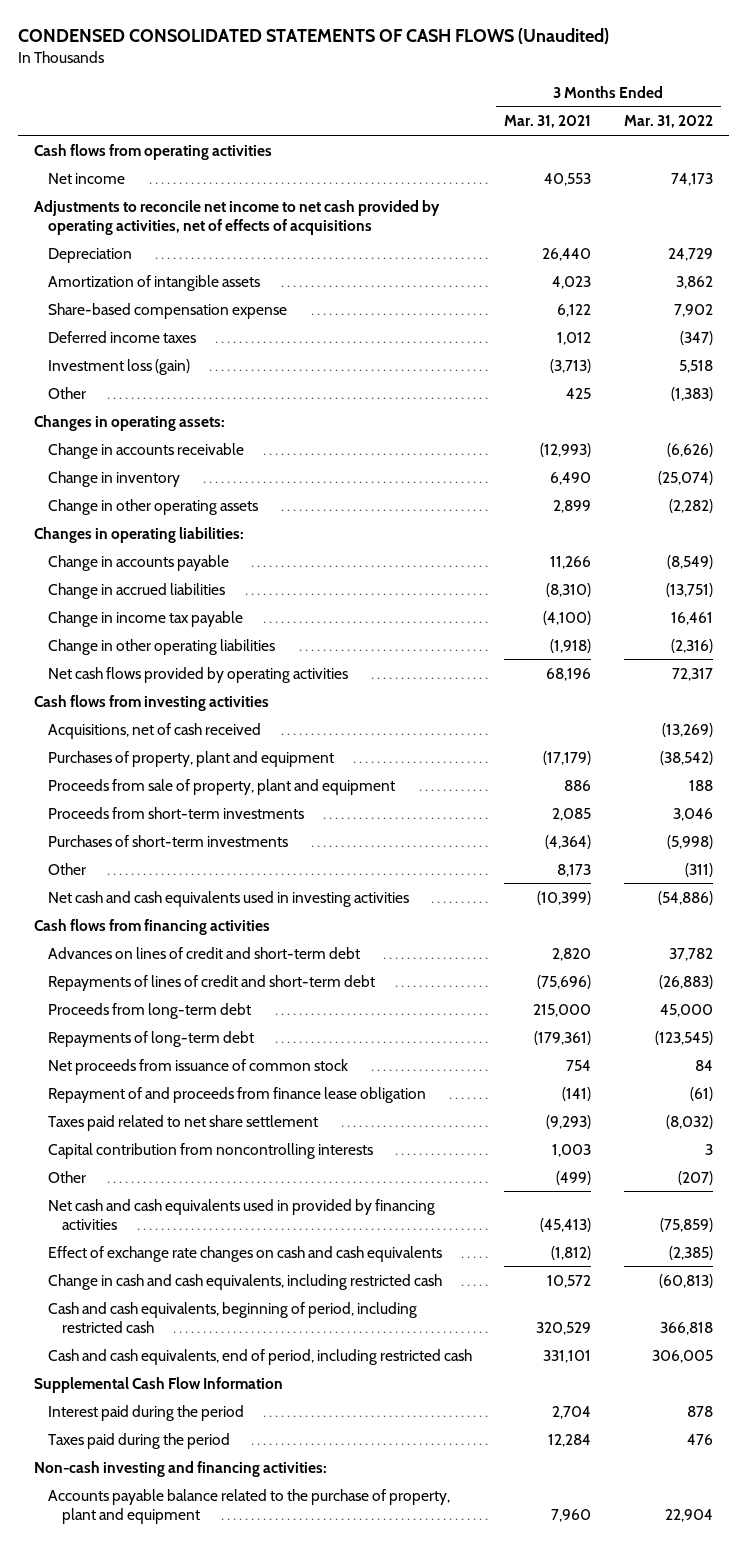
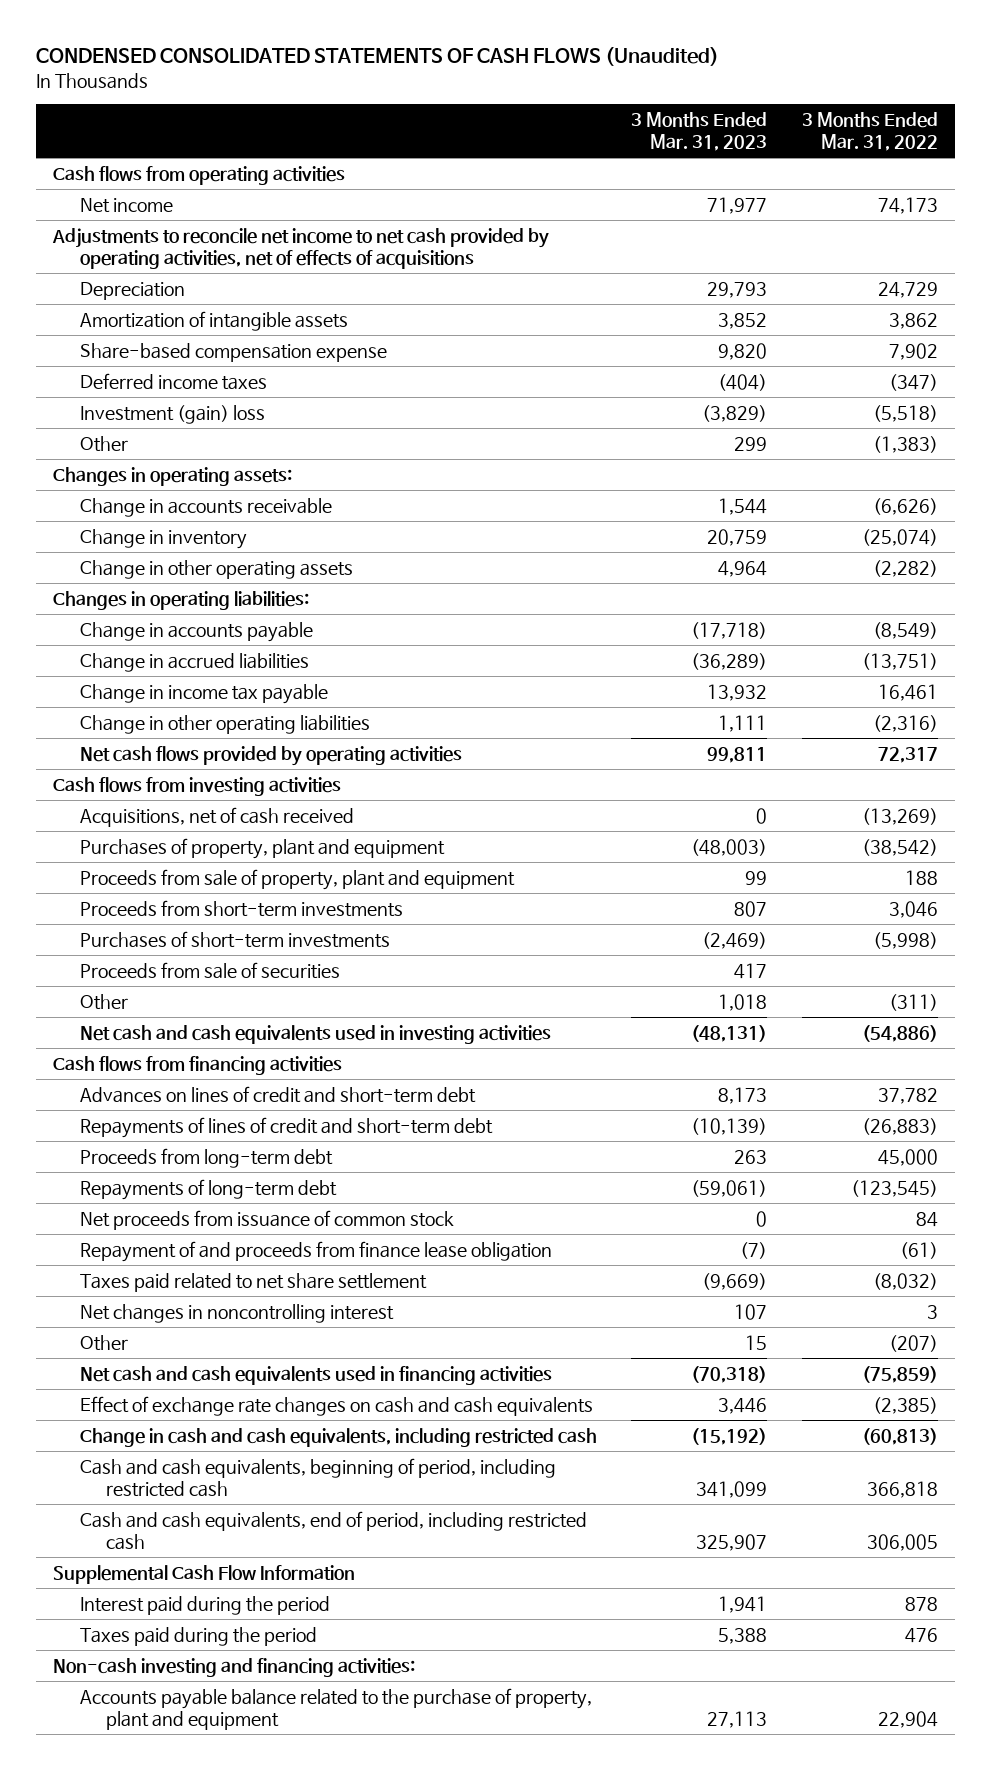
[504,115,592,129] Mar. 31, 2021 -> none
none -> [631,112,768,151] 3 Months Ended Mar. 31, 2023
[47,358,190,375] Investment loss (gain) -> [79,404,265,424] Investment (gain) loss
[678,359,713,373] 5,518 -> [872,404,938,422] (5,518)
none -> [79,961,340,979] Proceeds from sale of securities
[47,1142,373,1159] Capital contribution from noncontrolling interests -> [79,1303,394,1323] Net changes in noncontrolling interest
[47,1198,435,1230] Net cash and cash equivalents used in provided by financing activities -> [79,1365,552,1385] Net cash and cash equivalents used in financing activities

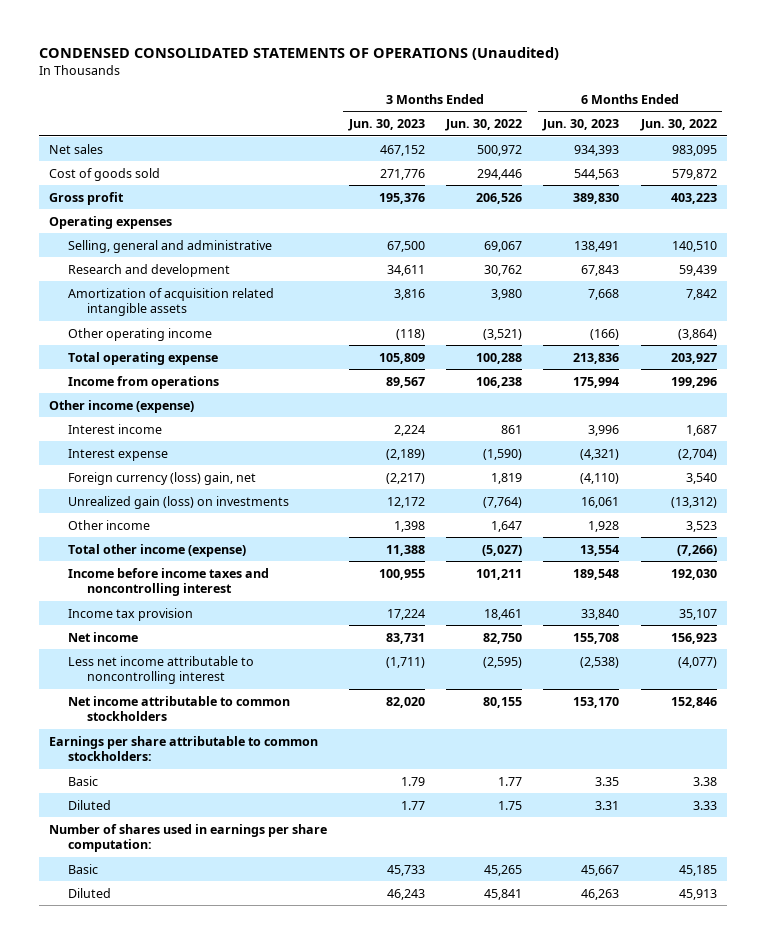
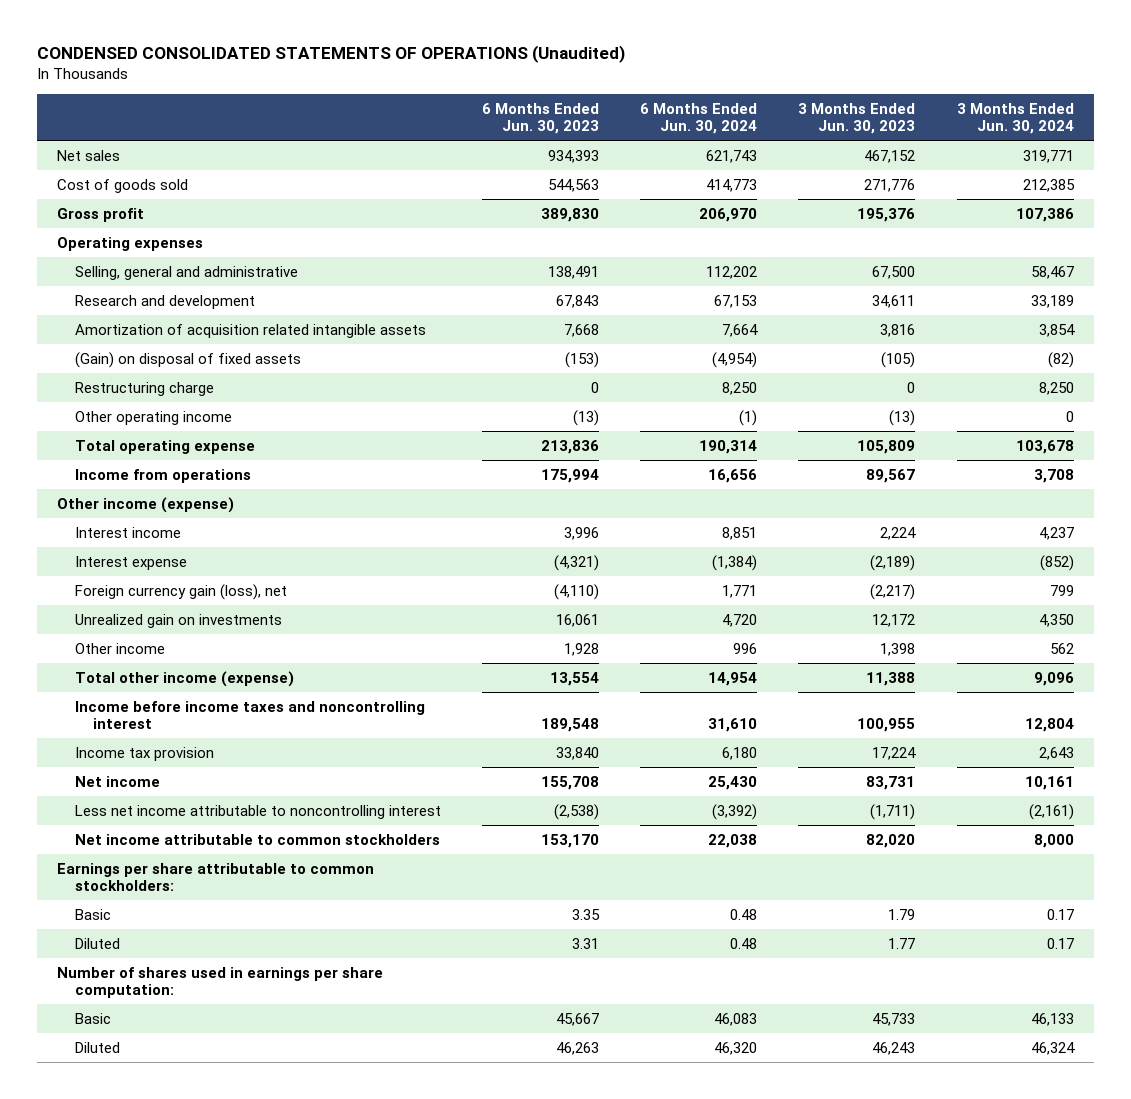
[445,118,523,131] Jun. 30, 2022 -> none
[639,118,717,131] Jun. 30, 2022 -> none
none -> [640,102,758,135] 6 Months Ended Jun. 30, 2024
none -> [956,102,1074,135] 3 Months Ended Jun. 30, 2024
none -> [75,351,302,368] (Gain) on disposal of fixed assets
none -> [75,381,215,396] Restructuring charge
[395,328,425,340] (118) -> [889,409,916,426] (13)
[590,328,620,340] (166) -> [573,409,600,426] (13)
[68,471,257,485] Foreign currency (loss) gain, net -> [75,583,288,600] Foreign currency gain (loss), net
[68,495,290,509] Unrealized gain (loss) on investments -> [75,613,283,628] Unrealized gain on investments

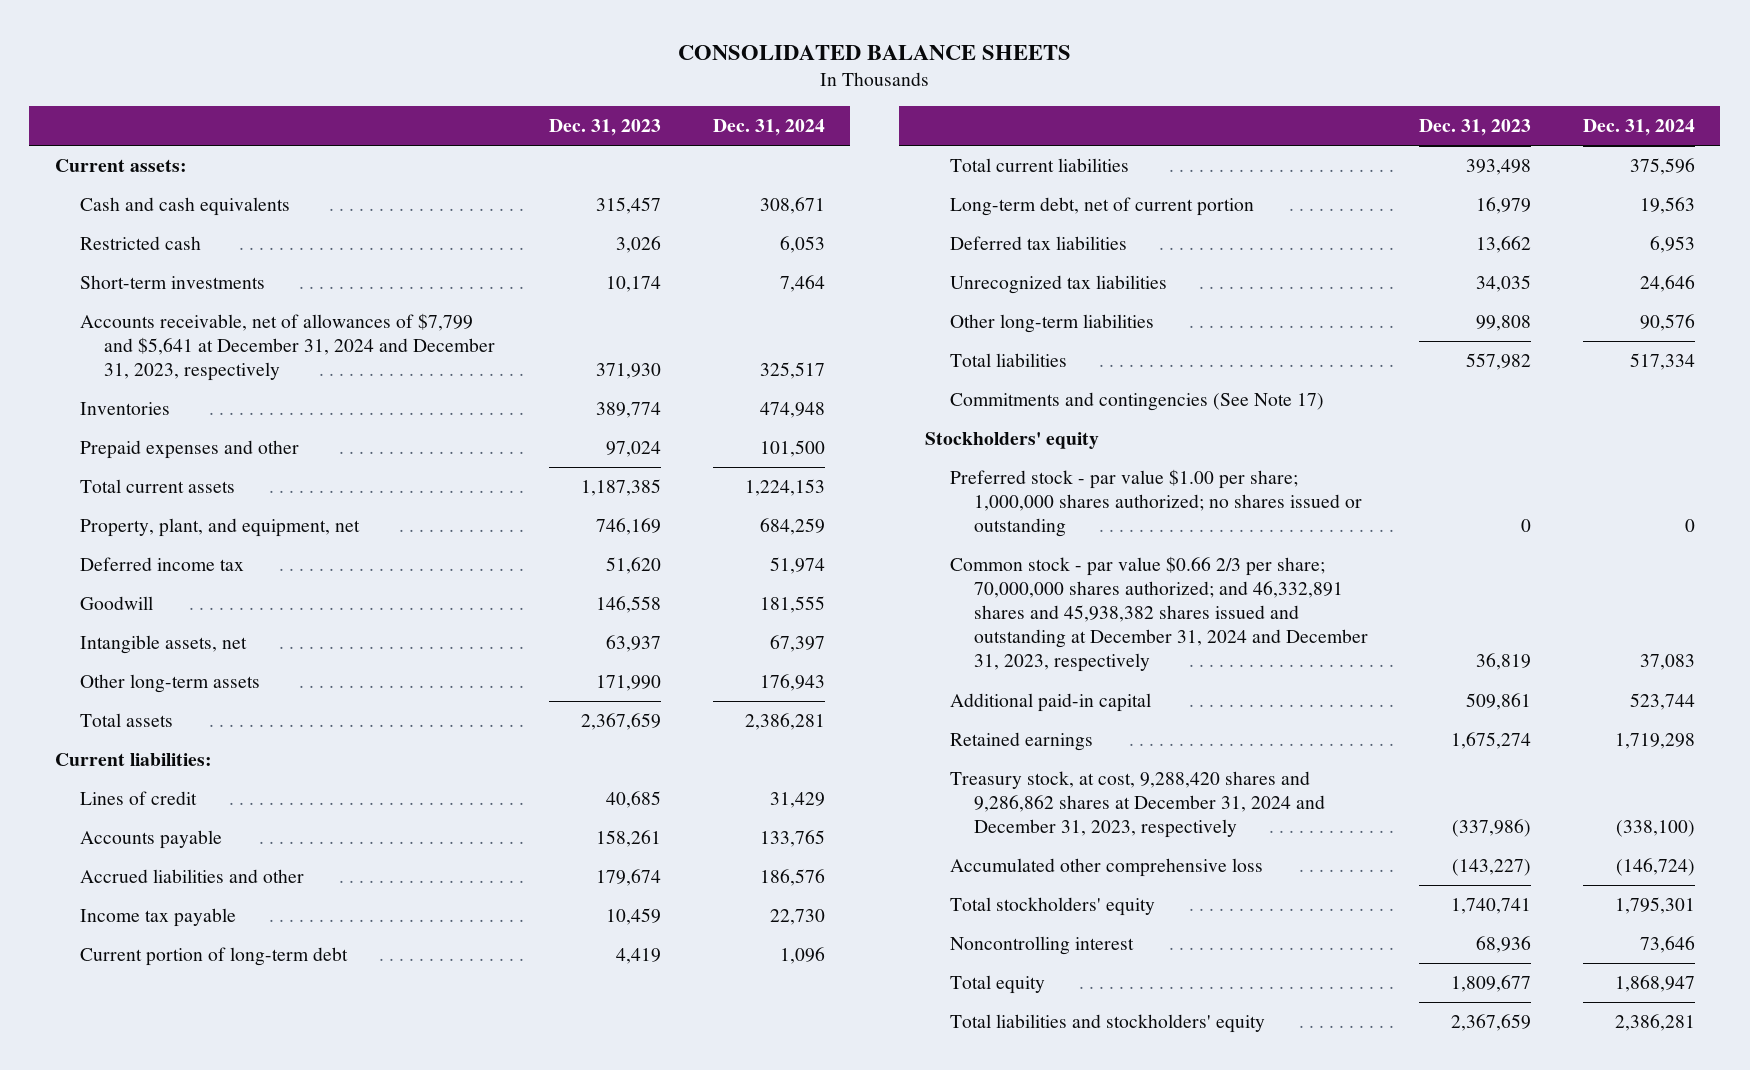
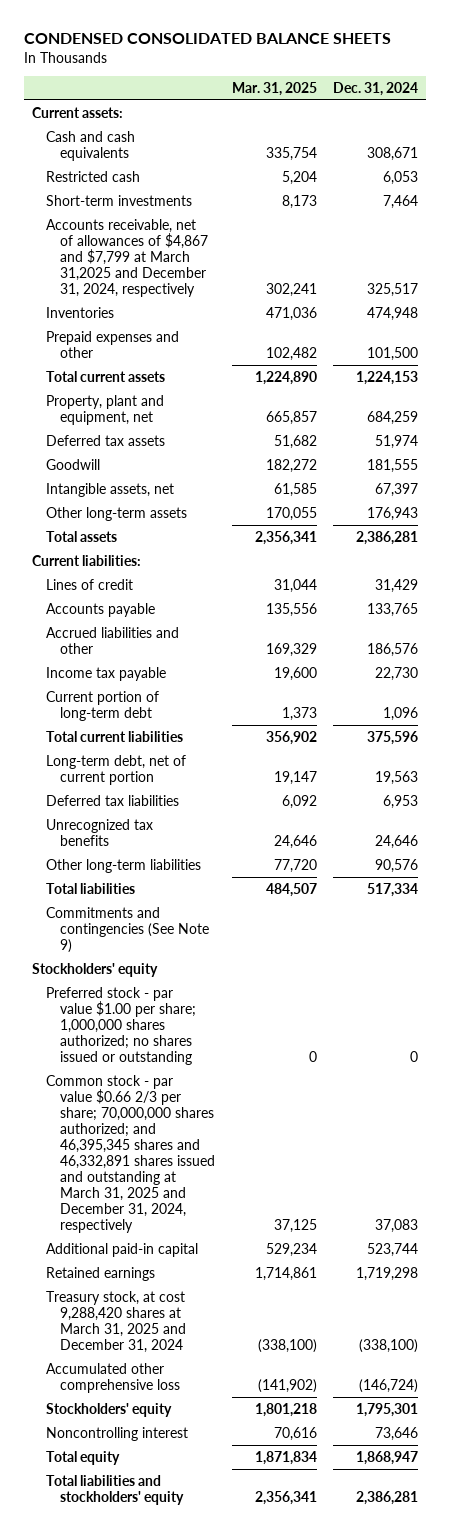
[677,44,1071,60] CONSOLIDATED BALANCE SHEETS -> [23,33,391,45] CONDENSED CONSOLIDATED BALANCE SHEETS
[549,119,662,137] Dec. 31, 2023 -> none
none -> [231,81,317,96] Mar. 31, 2025
[79,313,496,382] Accounts receivable, net of allowances of $7,799 and $5,641 at December 31, 2024 and December 31, 2023, respectively -> [46,218,209,297] Accounts receivable, net of allowances of $4,867 and $7,799 at March 31,2025 and December 31, 2024, respectively
[79,518,360,538] Property, plant, and equipment, net -> [46,394,165,425] Property, plant and equipment, net
[79,557,244,572] Deferred income tax -> [46,434,166,446] Deferred tax assets
[949,275,1167,295] Unrecognized tax liabilities -> [46,818,154,846] Unrecognized tax benefits
[949,392,1324,412] Commitments and contingencies (See Note 17) -> [46,906,210,953] Commitments and contingencies (See Note 9)
[949,556,1369,673] Common stock - par value $0.66 2/3 per share; 70,000,000 shares authorized; and 46,332,891 shares and 45,938,382 shares issued and outstanding at December 31, 2024 and December 31, 2023, respectively -> [46,1074,216,1233] Common stock - par value $0.66 2/3 per share; 70,000,000 shares authorized; and 46,395,345 shares and 46,332,891 shares issued and outstanding at March 31, 2025 and December 31, 2024, respectively
[949,771,1326,839] Treasury stock, at cost, 9,288,420 shares and 9,286,862 shares at December 31, 2024 and December 31, 2023, respectively -> [46,1290,187,1353] Treasury stock, at cost 9,288,420 shares at March 31, 2025 and December 31, 2024
[949,897,1155,917] Total stockholders' equity -> [46,1402,173,1417] Stockholders' equity

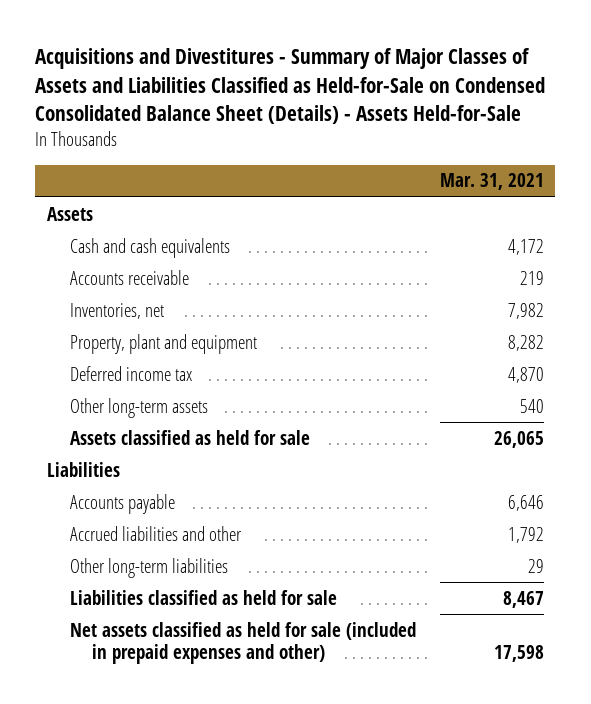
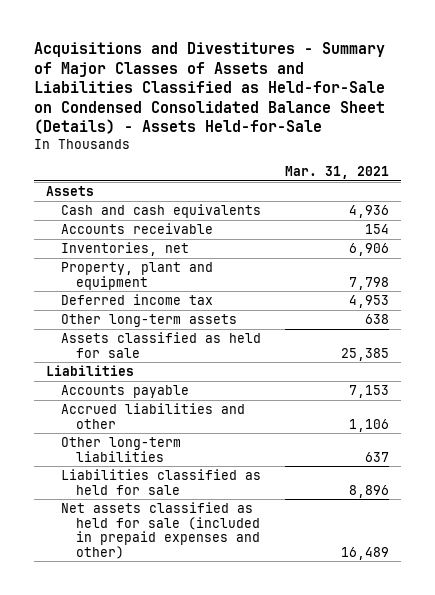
[507,238,544,255] 4,172 -> [349,204,390,218] 4,936
[519,270,544,285] 219 -> [365,223,390,234] 154
[507,302,544,319] 7,982 -> [349,242,390,256] 6,906
[507,334,544,351] 8,282 -> [349,276,390,290] 7,798
[507,366,544,383] 4,870 -> [349,294,390,308] 4,953
[519,398,544,413] 540 -> [365,313,390,324] 638
[493,430,544,448] 26,065 -> [341,347,390,361] 25,385
[507,494,544,511] 6,646 -> [349,384,390,398] 7,153
[507,526,544,543] 1,792 -> [349,418,390,432] 1,106
[527,558,544,573] 29 -> [365,451,390,462] 637
[502,590,544,608] 8,467 -> [349,484,390,498] 8,896
[493,645,544,663] 17,598 -> [341,546,390,560] 16,489

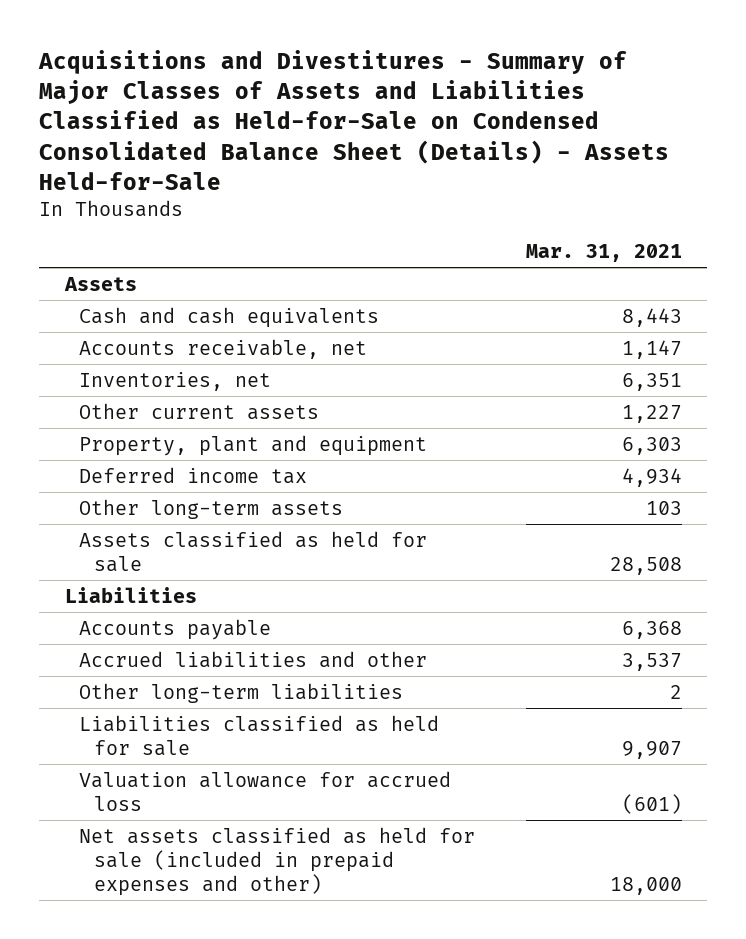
[349,204,390,218] 4,936 -> [621,307,682,327] 8,443
[61,222,214,234] Accounts receivable -> [79,338,368,359] Accounts receivable, net
[365,223,390,234] 154 -> [621,339,682,359] 1,147
[349,242,390,256] 6,906 -> [621,372,682,391] 6,351
none -> [79,402,320,420] Other current assets
[349,276,390,290] 7,798 -> [621,436,682,455] 6,303
[349,294,390,308] 4,953 -> [621,467,682,487] 4,934
[365,313,390,324] 638 -> [645,500,682,515] 103
[341,347,390,361] 25,385 -> [609,556,682,575] 28,508
[349,384,390,398] 7,153 -> [621,620,682,639] 6,368
[349,418,390,432] 1,106 -> [621,652,682,671] 3,537
[365,451,390,462] 637 -> [669,684,682,699] 2
[349,484,390,498] 8,896 -> [621,740,682,759] 9,907
none -> [79,770,452,811] Valuation allowance for accrued loss
[341,546,390,560] 16,489 -> [609,876,682,895] 18,000

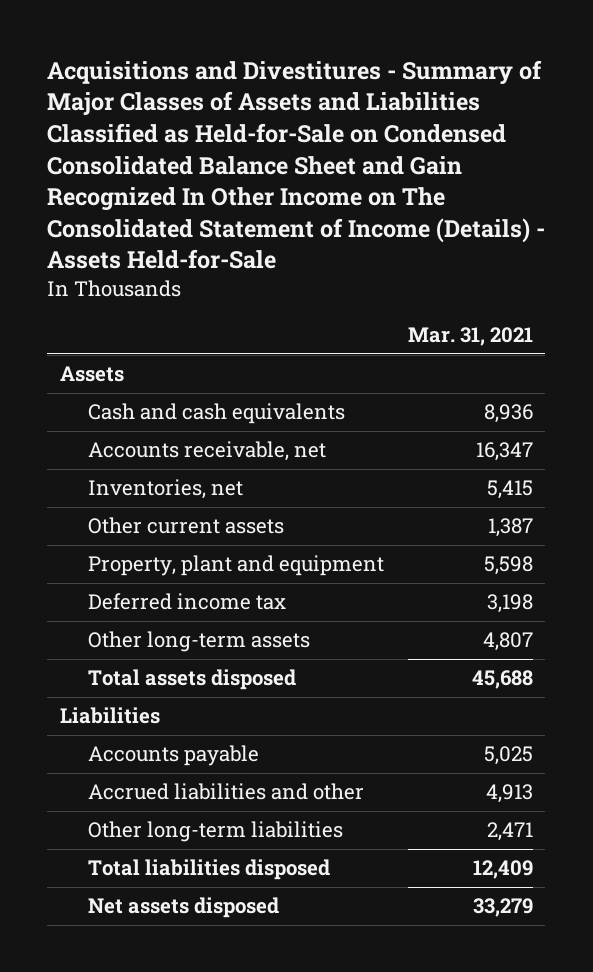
[38,50,670,190] Acquisitions and Divestitures - Summary of Major Classes of Assets and Liabilities Classified as Held-for-Sale on Condensed Consolidated Balance Sheet (Details) - Assets Held-for-Sale -> [47,59,546,270] Acquisitions and Divestitures - Summary of Major Classes of Assets and Liabilities Classified as Held-for-Sale on Condensed Consolidated Balance Sheet and Gain Recognized In Other Income on The Consolidated Statement of Income (Details) - Assets Held-for-Sale
[79,530,428,572] Assets classified as held for sale -> none
[621,307,682,327] 8,443 -> [484,404,534,424] 8,936
[621,339,682,359] 1,147 -> [476,442,534,462] 16,347
[621,372,682,391] 6,351 -> [487,480,534,500] 5,415
[621,404,682,423] 1,227 -> [488,518,534,538] 1,387
[621,436,682,455] 6,303 -> [484,556,534,576] 5,598
[621,467,682,487] 4,934 -> [487,594,534,614] 3,198
[645,500,682,515] 103 -> [483,632,534,652] 4,807
none -> [87,669,296,691] Total assets disposed
[79,714,440,756] Liabilities classified as held for sale -> none
[79,770,452,811] Valuation allowance for accrued loss -> none
[79,826,476,896] Net assets classified as held for sale (included in prepaid expenses and other) -> none
[621,620,682,639] 6,368 -> [484,746,534,766] 5,025
[621,652,682,671] 3,537 -> [486,784,534,804] 4,913
[669,684,682,699] 2 -> [487,822,534,842] 2,471
none -> [87,859,330,881] Total liabilities disposed
none -> [87,897,279,919] Net assets disposed

